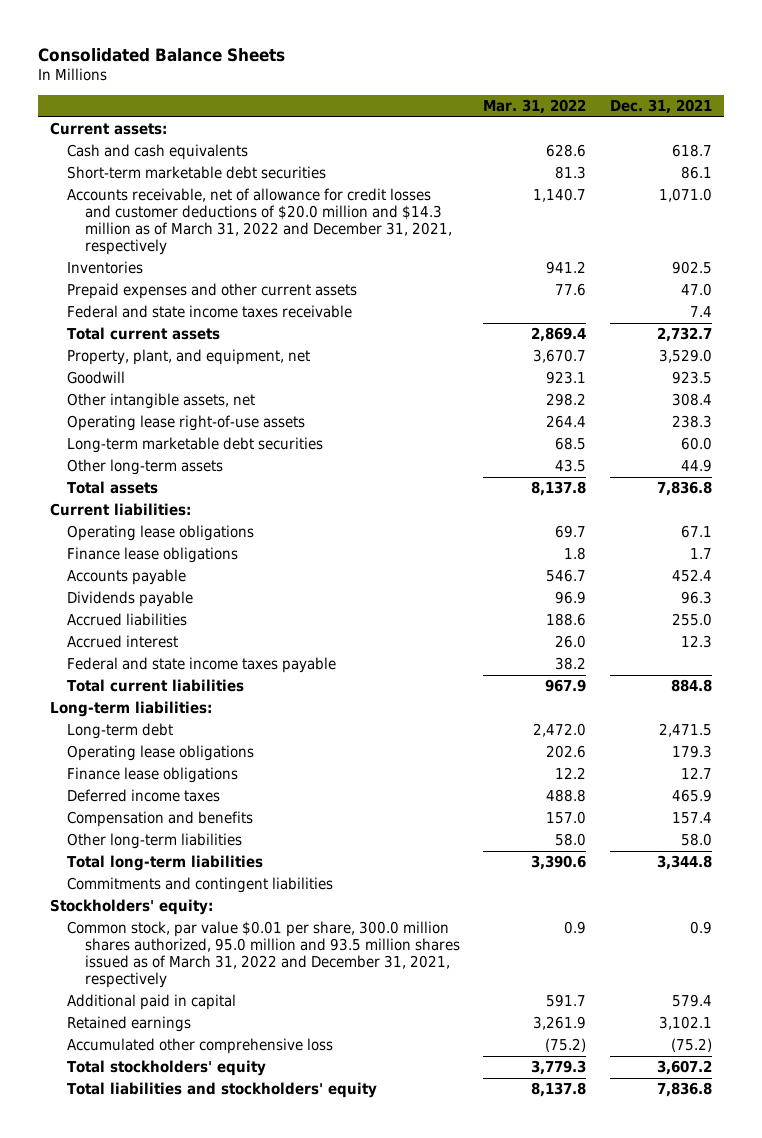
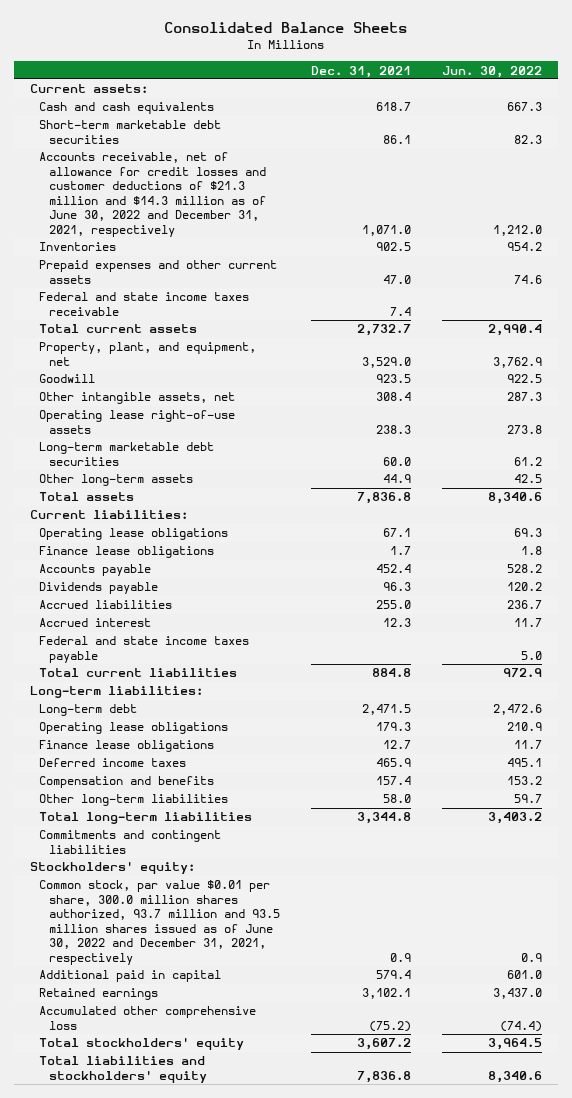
[483,98,587,114] Mar. 31, 2022 -> none
none -> [442,65,543,78] Jun. 30, 2022
[67,188,452,255] Accounts receivable, net of allowance for credit losses and customer deductions of $20.0 million and $14.3 million as of March 31, 2022 and December 31, 2021, respectively -> [39,152,266,237] Accounts receivable, net of allowance for credit losses and customer deductions of $21.3 million and $14.3 million as of June 30, 2022 and December 31, 2021, respectively
[67,921,460,988] Common stock, par value $0.01 per share, 300.0 million shares authorized, 95.0 million and 93.5 million shares issued as of March 31, 2022 and December 31, 2021, respectively -> [39,880,280,965] Common stock, par value $0.01 per share, 300.0 million shares authorized, 93.7 million and 93.5 million shares issued as of June 30, 2022 and December 31, 2021, respectively

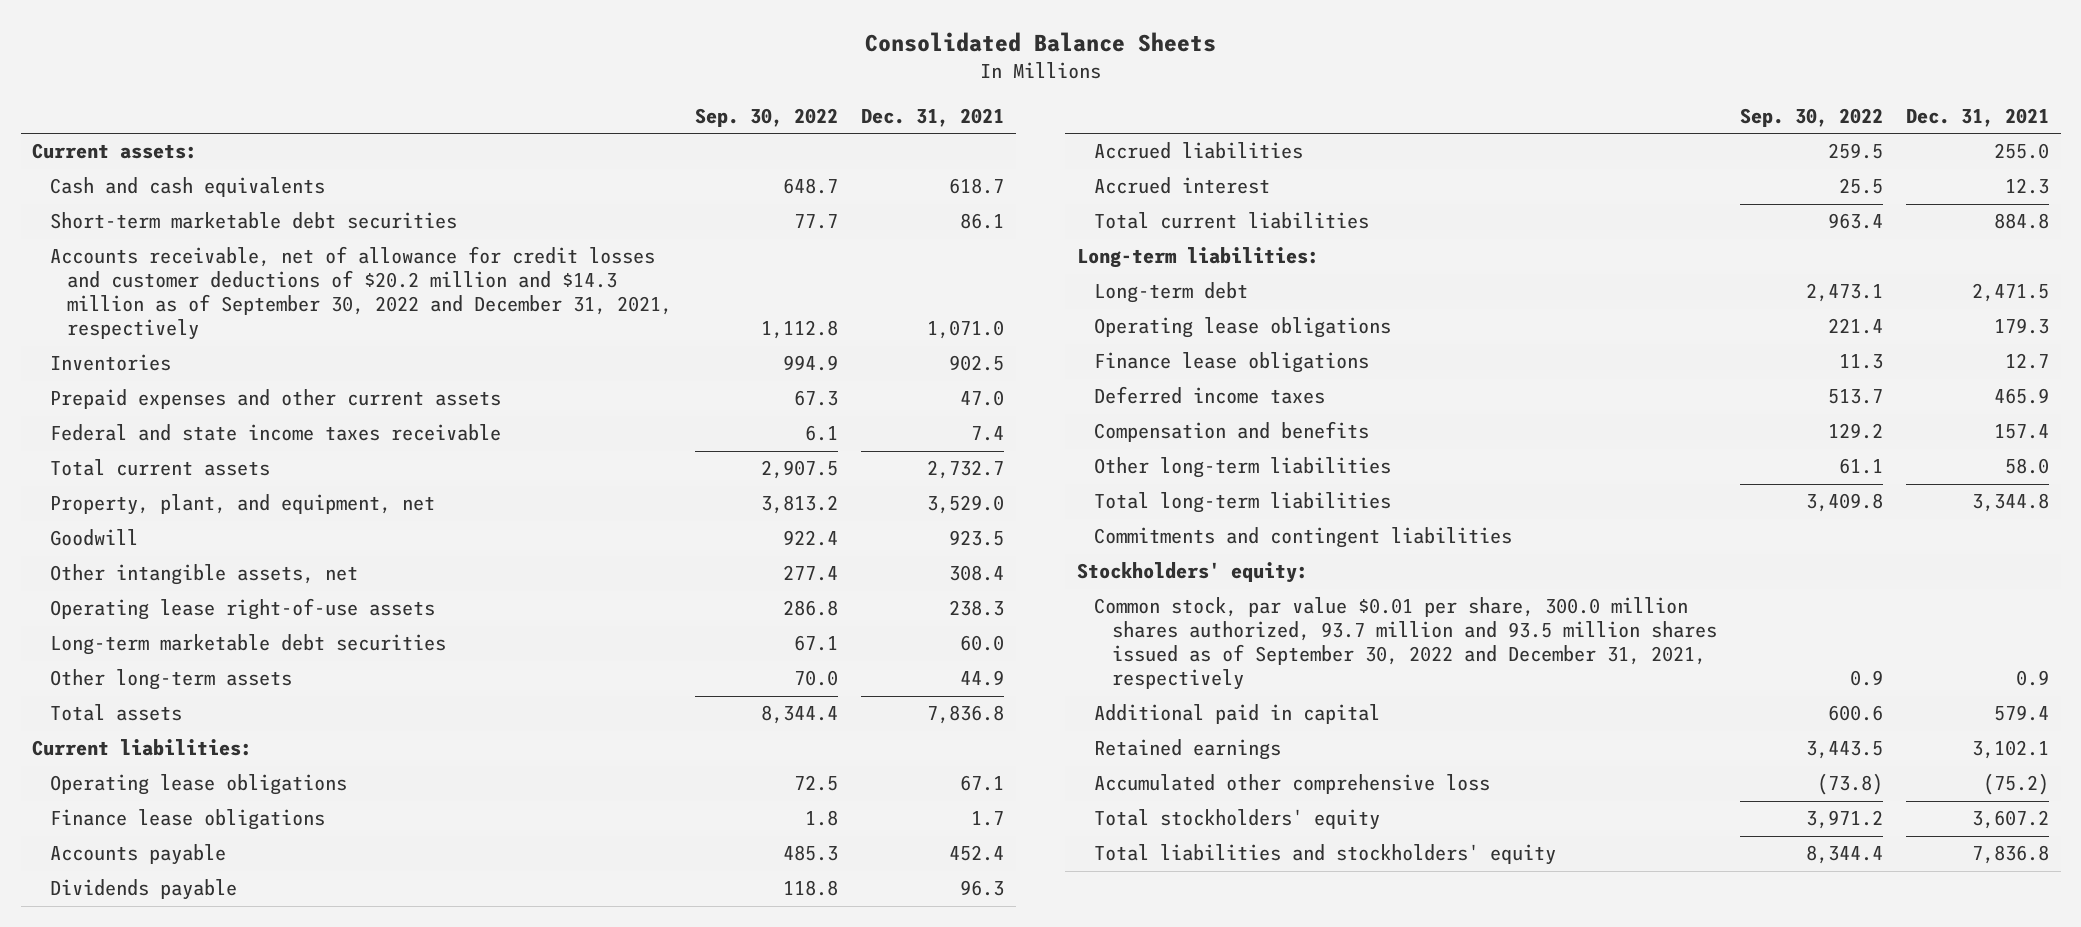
[442,65,543,78] Jun. 30, 2022 -> none
none -> [695,107,839,127] Sep. 30, 2022
[39,152,266,237] Accounts receivable, net of allowance for credit losses and customer deductions of $21.3 million and $14.3 million as of June 30, 2022 and December 31, 2021, respectively -> [49,246,672,341] Accounts receivable, net of allowance for credit losses and customer deductions of $20.2 million and $14.3 million as of September 30, 2022 and December 31, 2021, respectively
[39,636,250,663] Federal and state income taxes payable -> none
[39,880,280,965] Common stock, par value $0.01 per share, 300.0 million shares authorized, 93.7 million and 93.5 million shares issued as of June 30, 2022 and December 31, 2021, respectively -> [1094,597,1717,691] Common stock, par value $0.01 per share, 300.0 million shares authorized, 93.7 million and 93.5 million shares issued as of September 30, 2022 and December 31, 2021, respectively

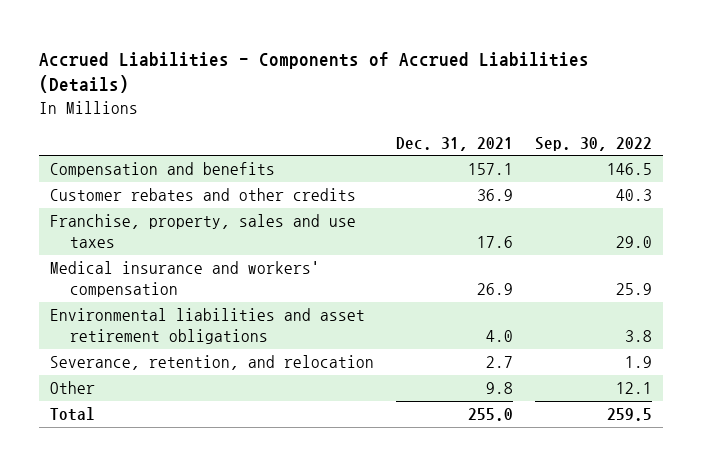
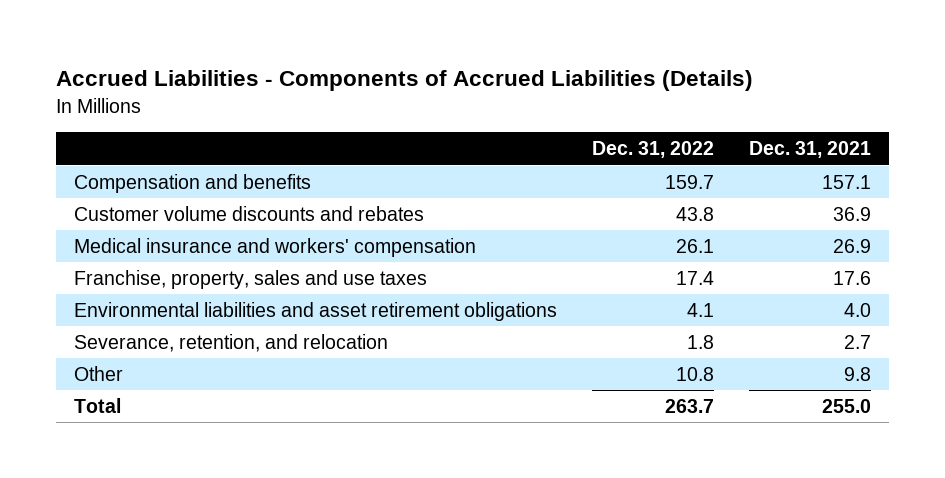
[535,136,653,151] Sep. 30, 2022 -> none
none -> [592,141,715,159] Dec. 31, 2022
[50,188,357,202] Customer rebates and other credits -> [73,205,424,221] Customer volume discounts and rebates
[50,214,357,248] Franchise, property, sales and use taxes -> [73,269,427,289] Franchise, property, sales and use taxes

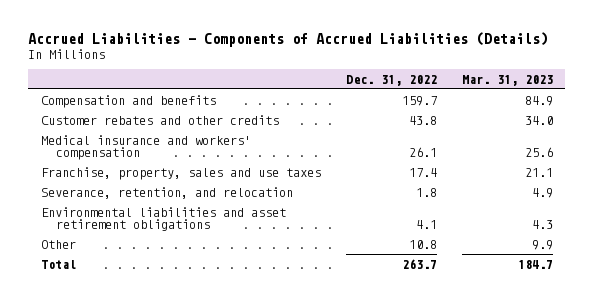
[749,141,872,159] Dec. 31, 2021 -> none
none -> [461,74,553,86] Mar. 31, 2023
[73,205,424,221] Customer volume discounts and rebates -> [40,114,279,125] Customer rebates and other credits
[73,301,557,321] Environmental liabilities and asset retirement obligations -> [40,206,286,232] Environmental liabilities and asset retirement obligations

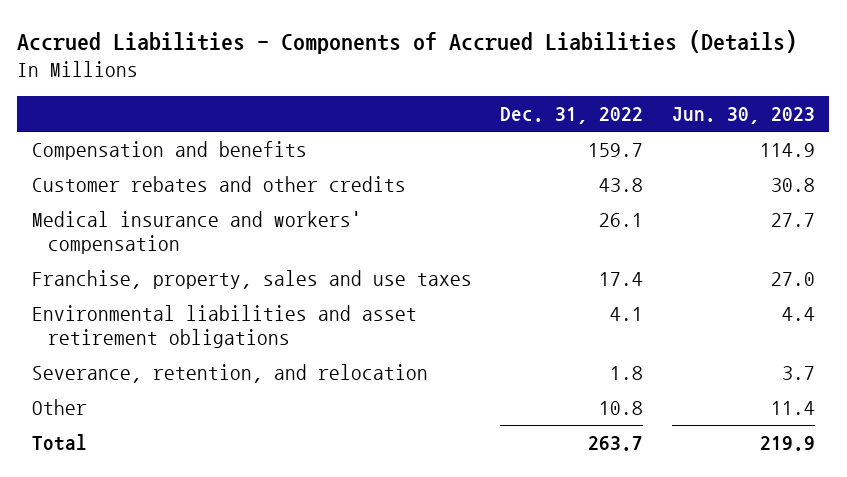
[461,74,553,86] Mar. 31, 2023 -> none
none -> [672,107,816,125] Jun. 30, 2023
[40,186,293,199] Severance, retention, and relocation -> [31,363,428,383] Severance, retention, and relocation

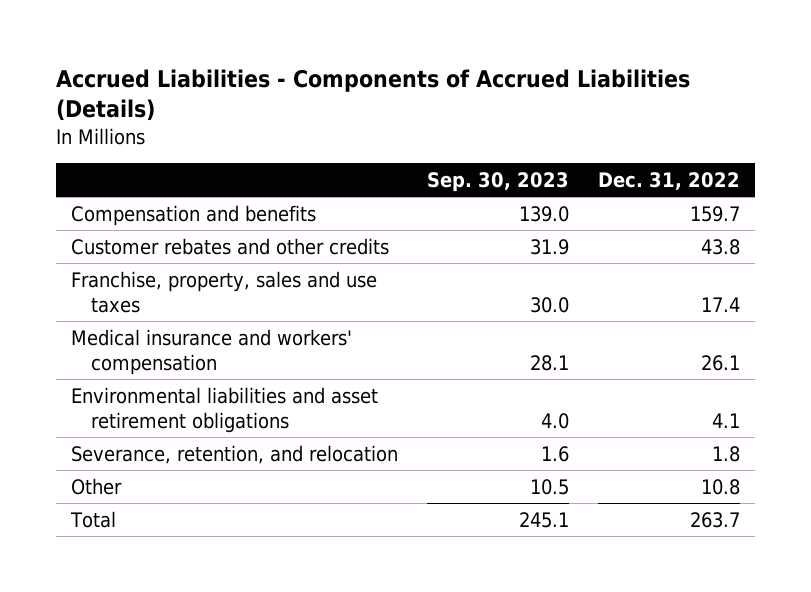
[672,107,816,125] Jun. 30, 2023 -> none
none -> [427,172,570,193] Sep. 30, 2023
[31,210,362,254] Medical insurance and workers' compensation -> [70,328,352,375] Medical insurance and workers' compensation

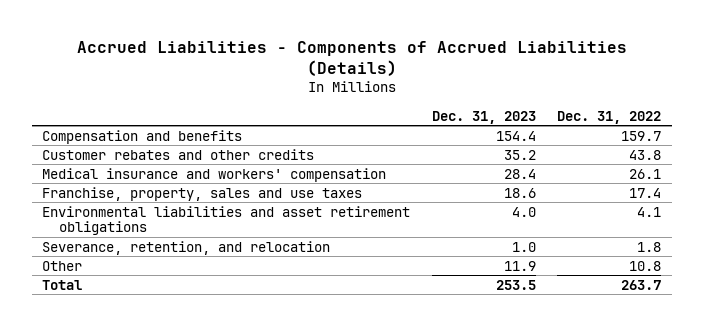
[427,172,570,193] Sep. 30, 2023 -> none
none -> [431,110,536,124] Dec. 31, 2023
[70,270,377,313] Franchise, property, sales and use taxes -> [42,186,363,201] Franchise, property, sales and use taxes

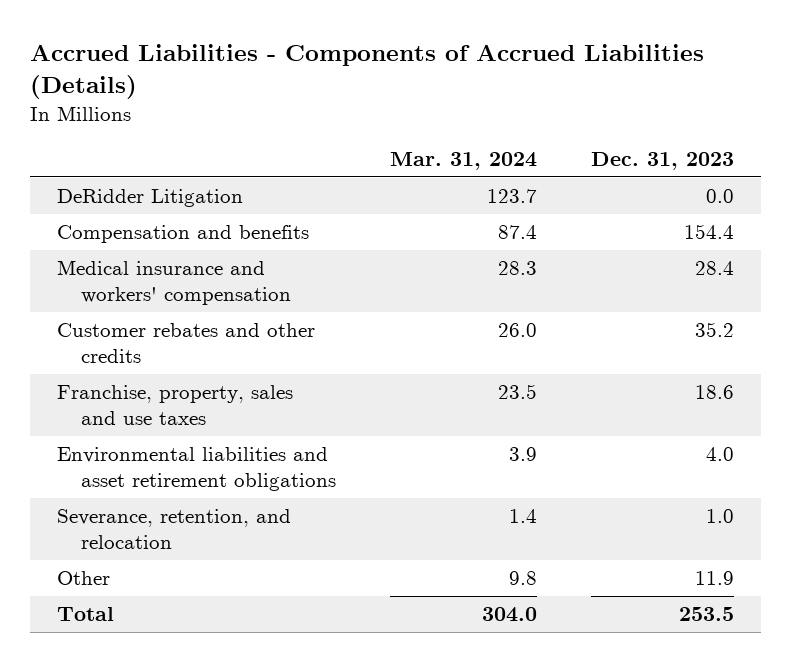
[557,110,662,124] Dec. 31, 2022 -> none
none -> [389,151,537,170] Mar. 31, 2024
none -> [56,188,243,207] DeRidder Litigation
[42,148,315,160] Customer rebates and other credits -> [56,322,315,364] Customer rebates and other credits

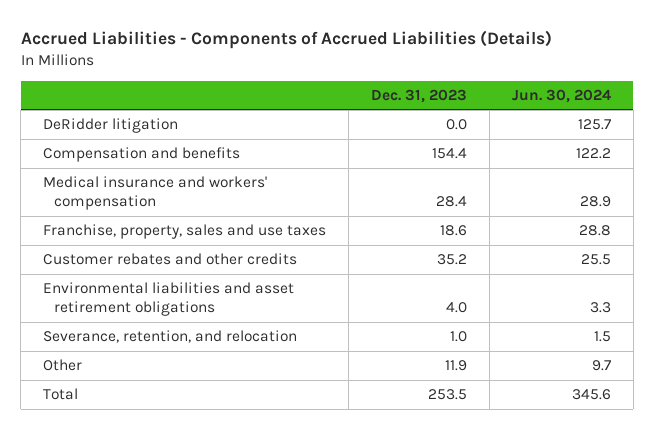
[389,151,537,170] Mar. 31, 2024 -> none
none -> [512,88,612,103] Jun. 30, 2024
[56,188,243,207] DeRidder Litigation -> [43,118,179,134] DeRidder litigation
[56,322,315,364] Customer rebates and other credits -> [43,253,298,266] Customer rebates and other credits

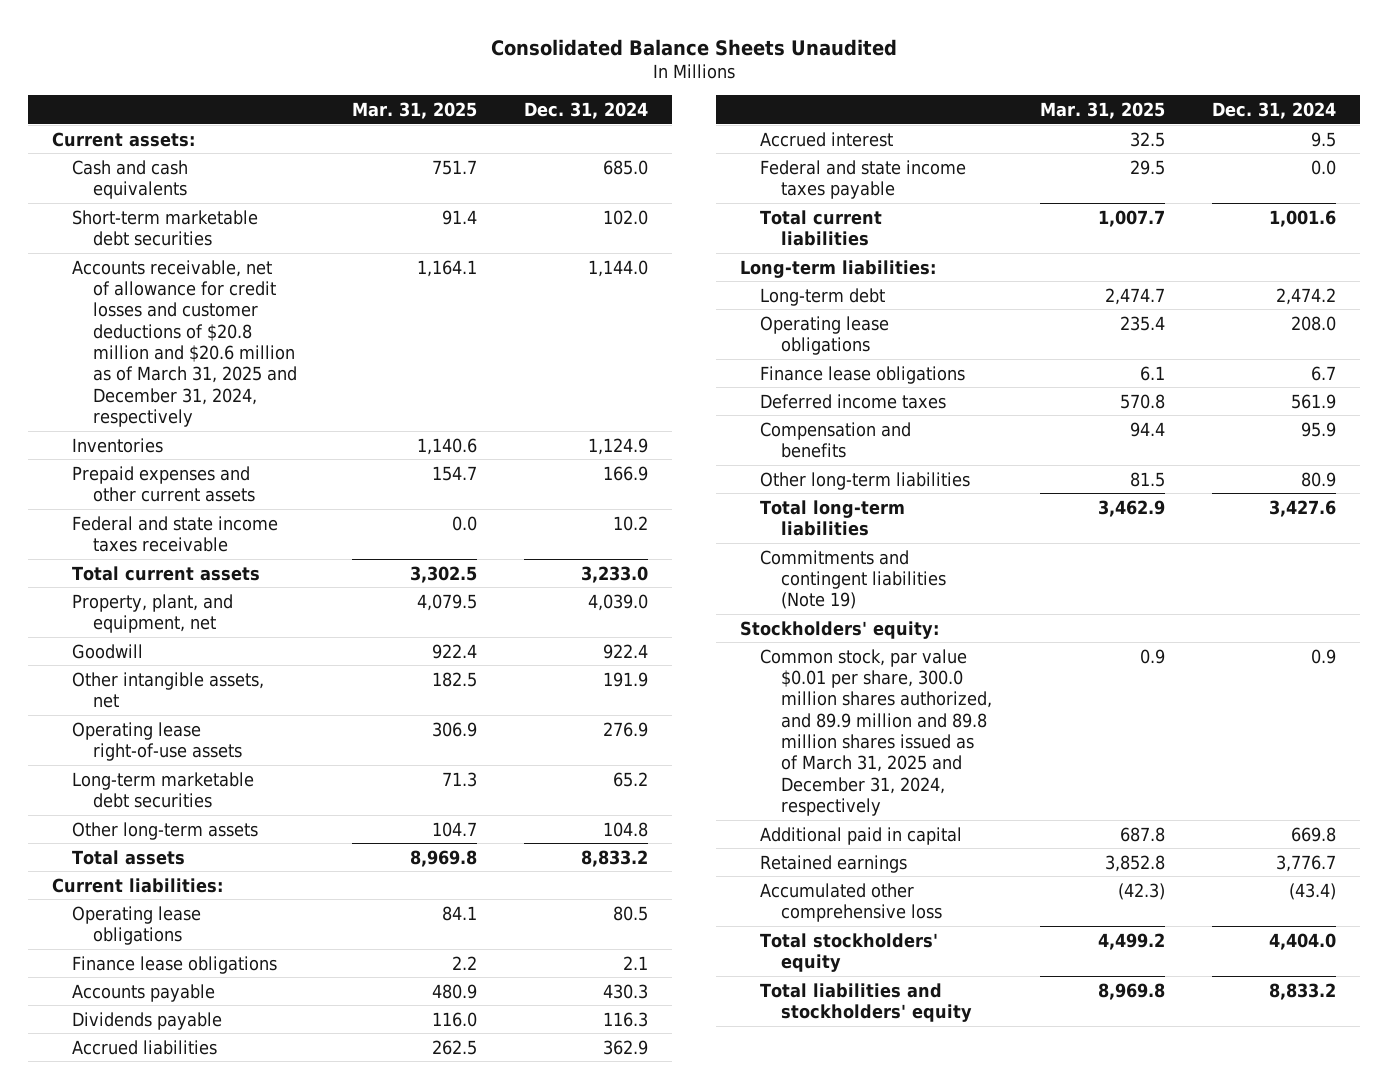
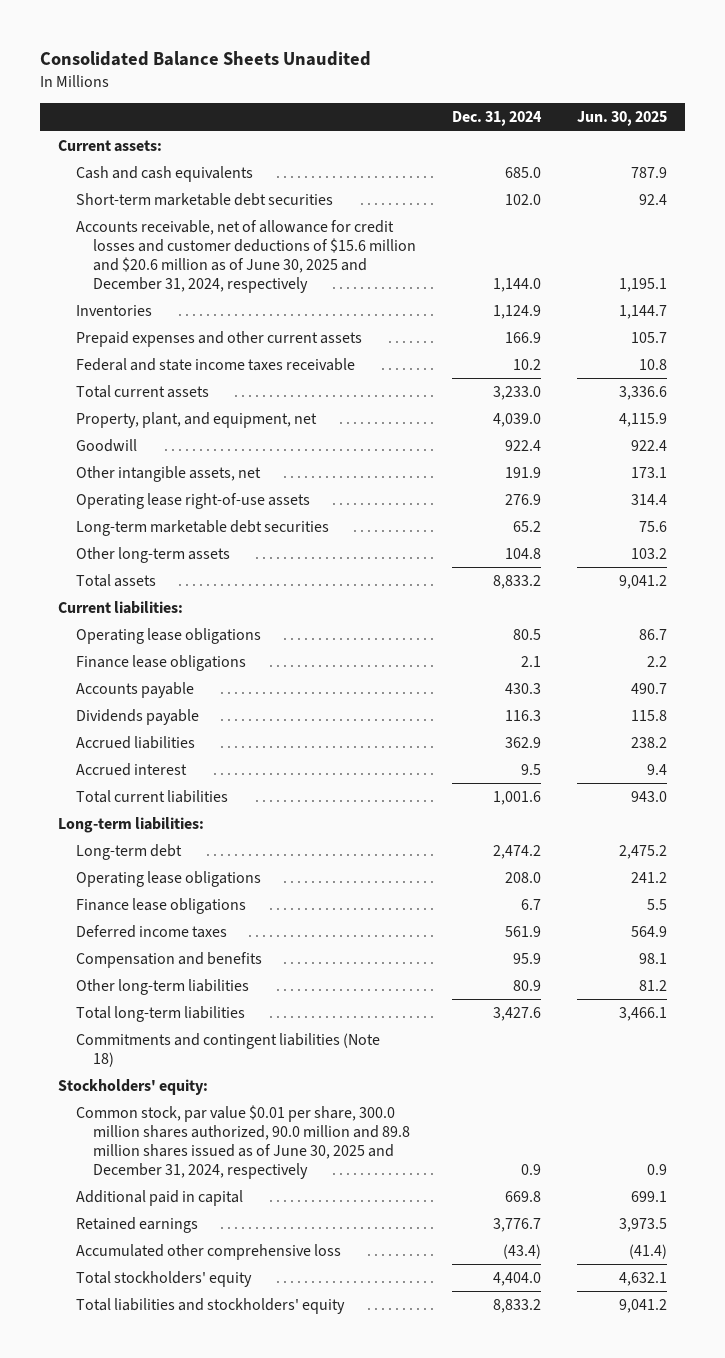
[351,101,477,119] Mar. 31, 2025 -> none
none -> [576,111,667,127] Jun. 30, 2025
[72,259,297,428] Accounts receivable, net of allowance for credit losses and customer deductions of $20.8 million and $20.6 million as of March 31, 2025 and December 31, 2024, respectively -> [75,220,417,293] Accounts receivable, net of allowance for credit losses and customer deductions of $15.6 million and $20.6 million as of June 30, 2025 and December 31, 2024, respectively
[760,159,967,199] Federal and state income taxes payable -> none
[760,549,946,610] Commitments and contingent liabilities (Note 19) -> [75,1033,380,1067] Commitments and contingent liabilities (Note 18)
[760,648,992,817] Common stock, par value $0.01 per share, 300.0 million shares authorized, and 89.9 million and 89.8 million shares issued as of March 31, 2025 and December 31, 2024, respectively -> [75,1105,411,1179] Common stock, par value $0.01 per share, 300.0 million shares authorized, 90.0 million and 89.8 million shares issued as of June 30, 2025 and December 31, 2024, respectively

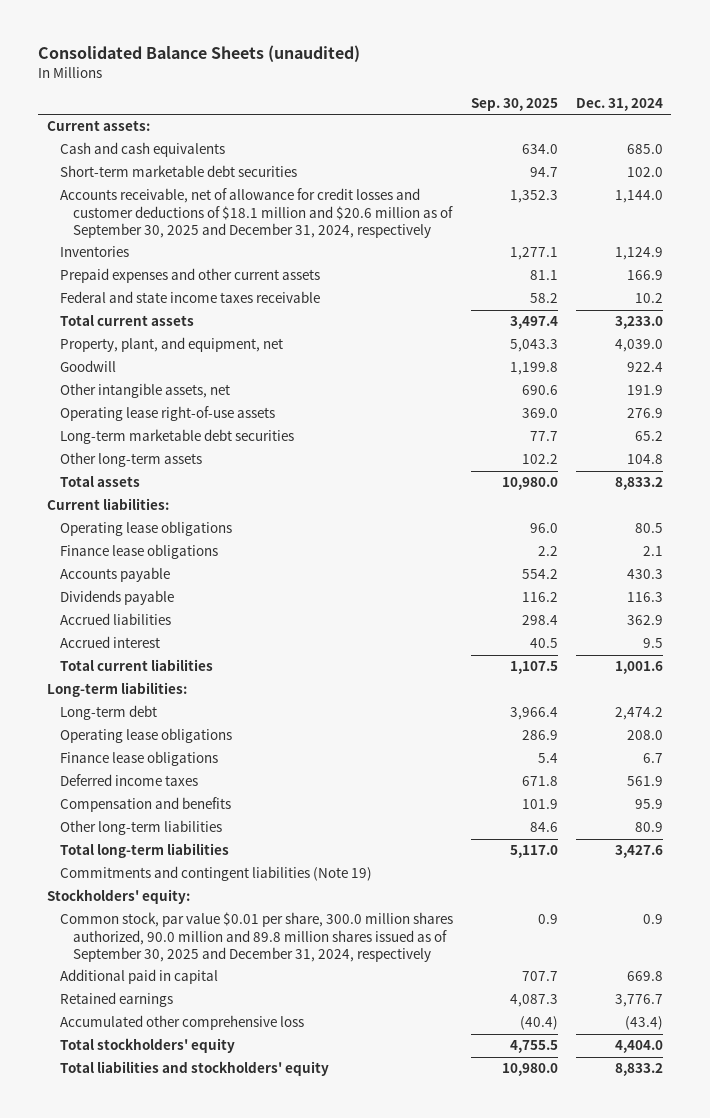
[40,51,372,67] Consolidated Balance Sheets Unaudited -> [38,45,361,63] Consolidated Balance Sheets (unaudited)
[576,111,667,127] Jun. 30, 2025 -> none
none -> [470,97,558,111] Sep. 30, 2025
[75,220,417,293] Accounts receivable, net of allowance for credit losses and customer deductions of $15.6 million and $20.6 million as of June 30, 2025 and December 31, 2024, respectively -> [60,188,454,238] Accounts receivable, net of allowance for credit losses and customer deductions of $18.1 million and $20.6 million as of September 30, 2025 and December 31, 2024, respectively
[75,1033,380,1067] Commitments and contingent liabilities (Note 18) -> [60,866,373,882] Commitments and contingent liabilities (Note 19)
[75,1105,411,1179] Common stock, par value $0.01 per share, 300.0 million shares authorized, 90.0 million and 89.8 million shares issued as of June 30, 2025 and December 31, 2024, respectively -> [60,912,454,962] Common stock, par value $0.01 per share, 300.0 million shares authorized, 90.0 million and 89.8 million shares issued as of September 30, 2025 and December 31, 2024, respectively

